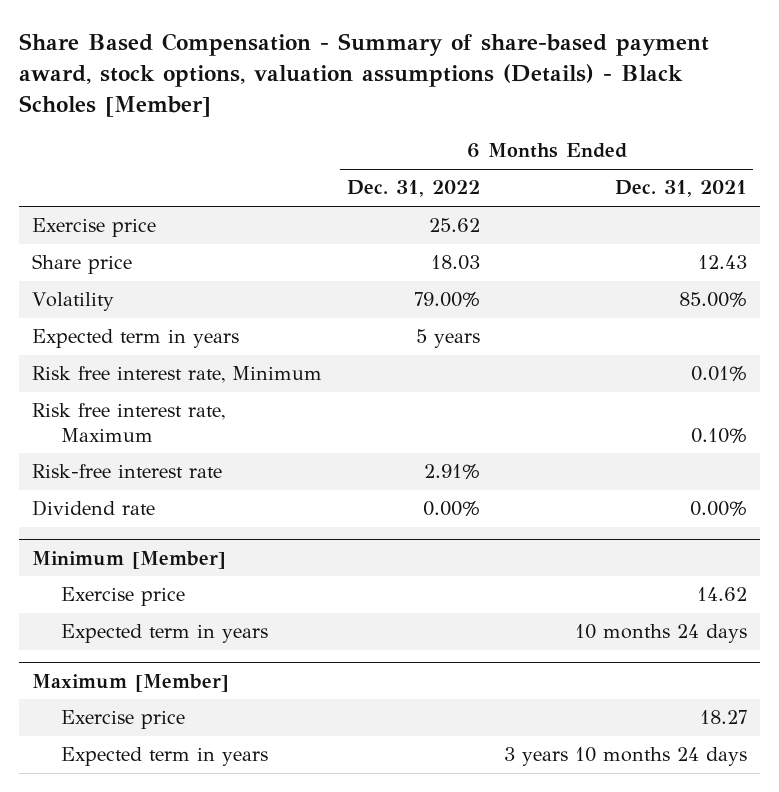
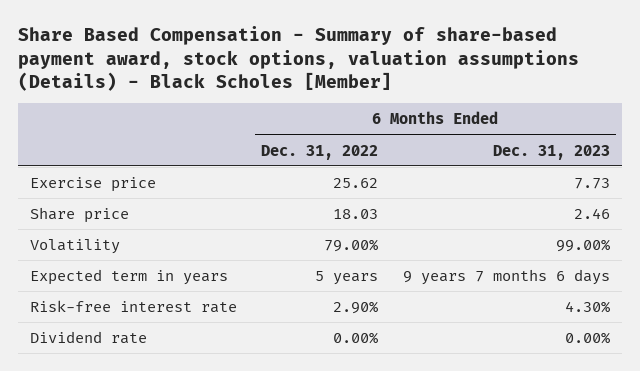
[615,180,748,198] Dec. 31, 2021 -> none
none -> [492,144,610,160] Dec. 31, 2023
[31,366,322,384] Risk free interest rate, Minimum -> none
[31,403,225,442] Risk free interest rate, Maximum -> none
[423,464,480,480] 2.91% -> [333,300,379,314] 2.90%
[31,550,226,569] Minimum [Member] -> none
[61,587,186,607] Exercise price -> none
[61,624,269,644] Expected term in years -> none
[31,673,229,692] Maximum [Member] -> none
[61,710,186,730] Exercise price -> none
[61,747,269,767] Expected term in years -> none

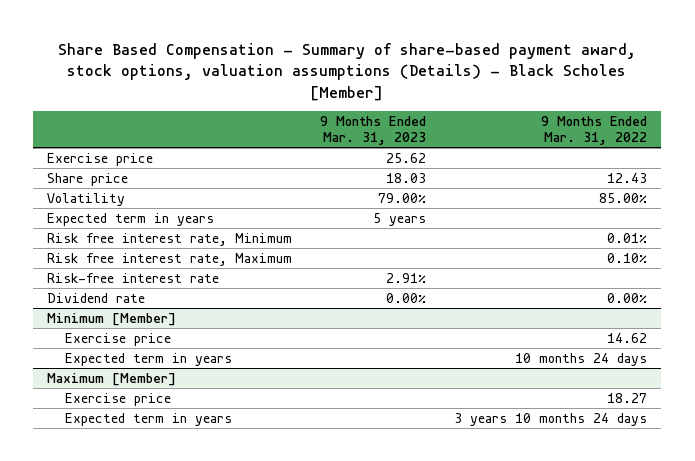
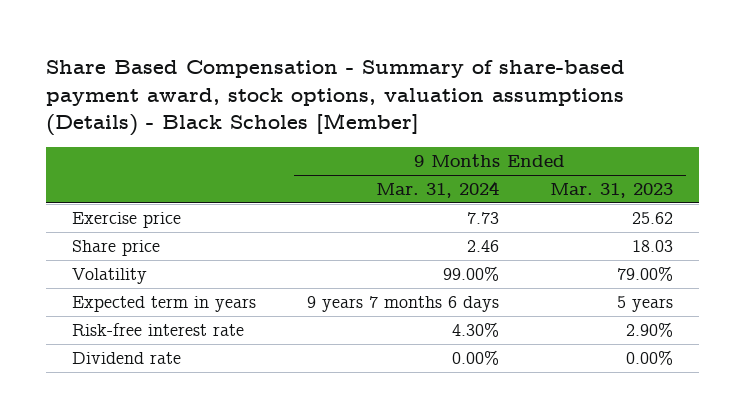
[541,116,648,146] 9 Months Ended Mar. 31, 2022 -> none
none -> [375,181,499,199] Mar. 31, 2024
[47,232,293,246] Risk free interest rate, Minimum -> none
[47,252,293,266] Risk free interest rate, Maximum -> none
[386,272,427,283] 2.91% -> [626,322,674,338] 2.90%
[47,312,177,326] Minimum [Member] -> none
[64,332,171,346] Exercise price -> none
[64,352,232,366] Expected term in years -> none
[47,372,177,386] Maximum [Member] -> none
[64,392,171,406] Exercise price -> none
[64,412,232,426] Expected term in years -> none

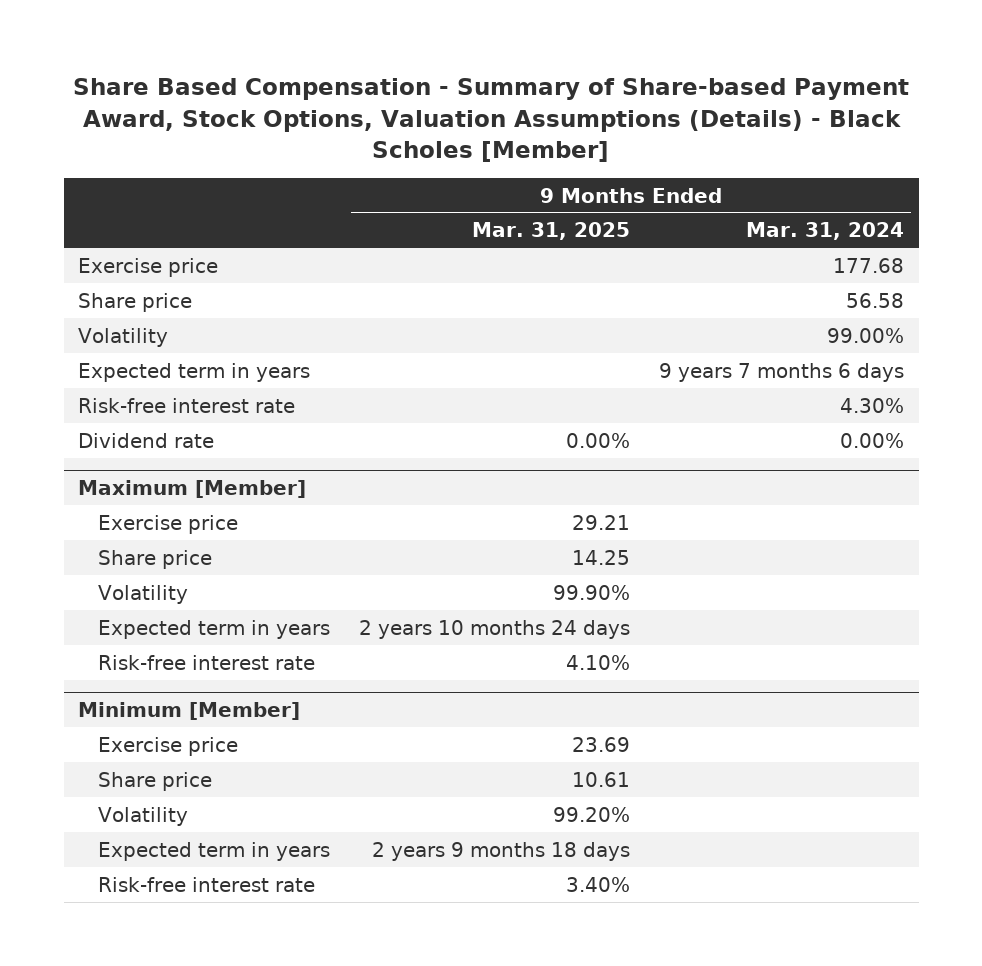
[46,59,626,137] Share Based Compensation - Summary of share-based payment award, stock options, valuation assumptions (Details) - Black Scholes [Member] -> [73,78,910,162] Share Based Compensation - Summary of Share-based Payment Award, Stock Options, Valuation Assumptions (Details) - Black Scholes [Member]
[550,183,674,199] Mar. 31, 2023 -> none
none -> [471,222,630,241] Mar. 31, 2025
[466,212,499,225] 7.73 -> [832,257,904,273] 177.68
[466,240,499,253] 2.46 -> [845,292,904,308] 56.58
none -> [78,479,307,498] Maximum [Member]
none -> [97,514,238,534] Exercise price
none -> [97,549,212,569] Share price
none -> [97,584,188,604] Volatility
none -> [97,619,330,639] Expected term in years
none -> [97,654,315,670] Risk-free interest rate
none -> [78,701,301,720] Minimum [Member]
none -> [97,736,238,756] Exercise price
none -> [97,771,212,791] Share price
none -> [97,806,188,826] Volatility
none -> [97,841,330,861] Expected term in years
none -> [97,876,315,892] Risk-free interest rate

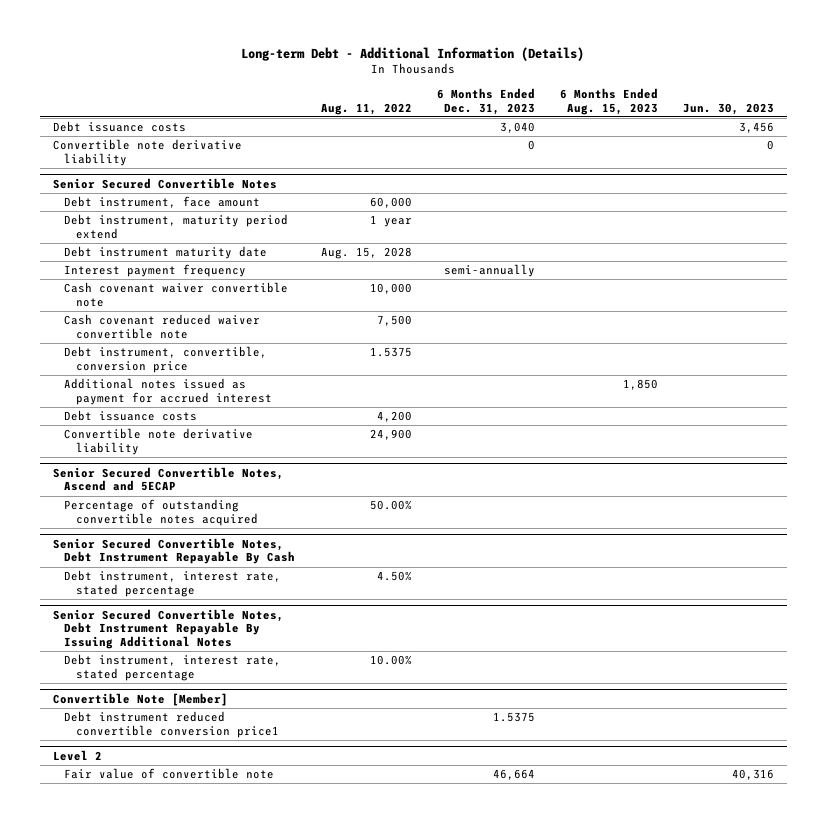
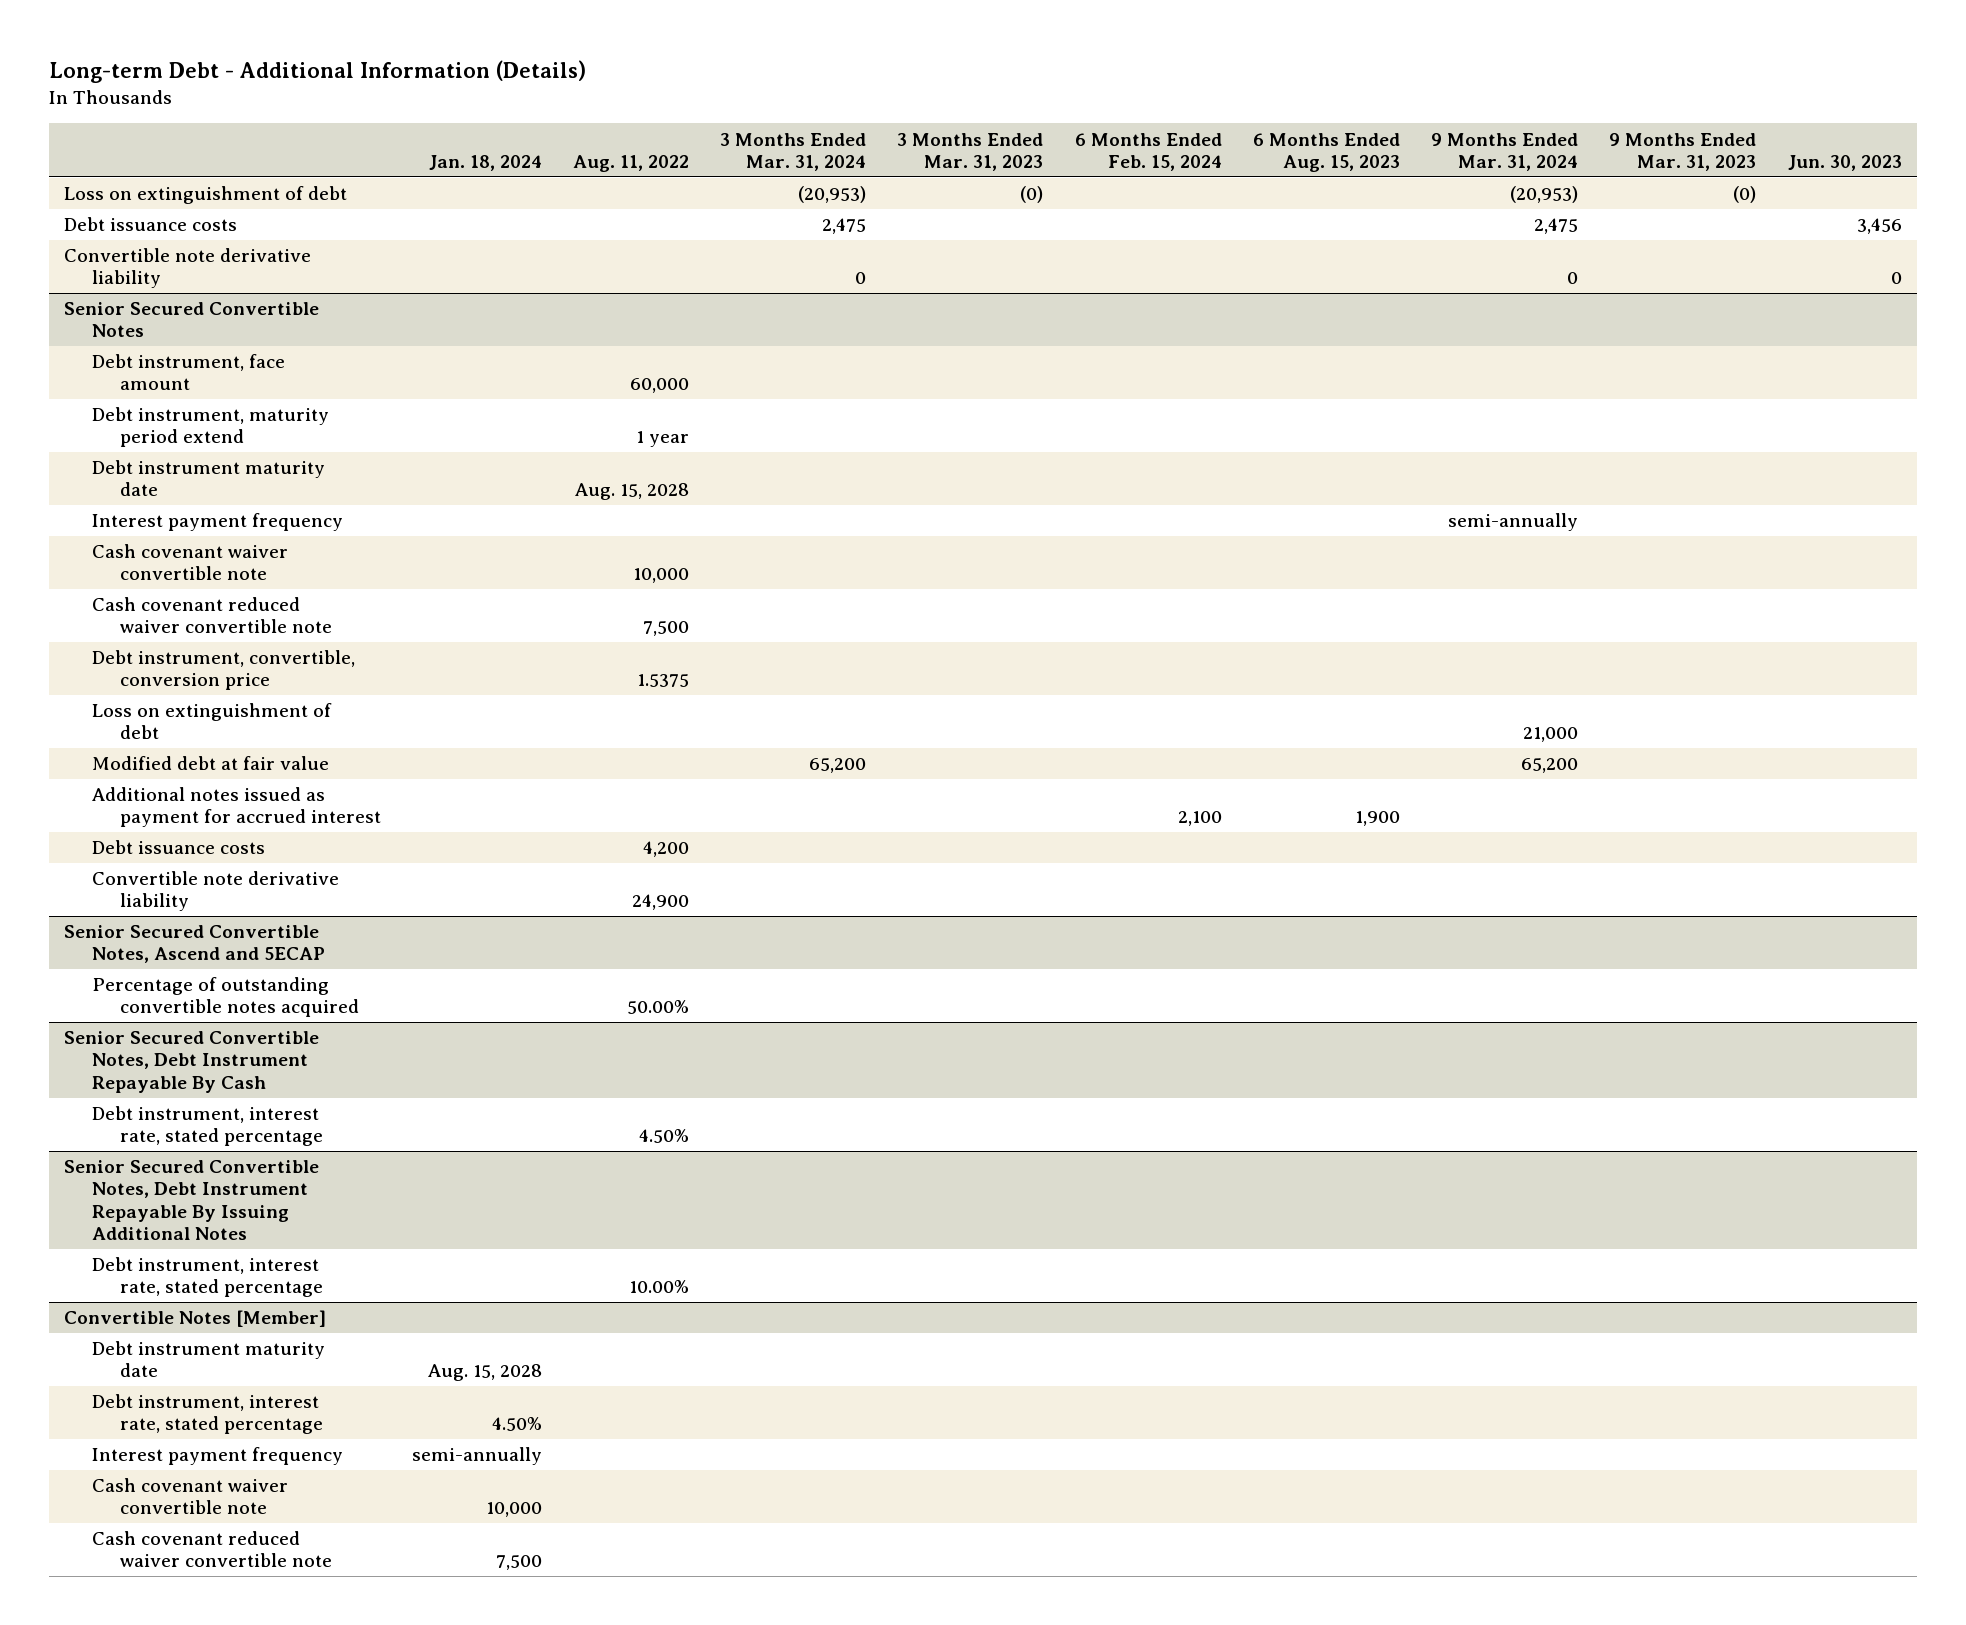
[436,88,535,115] 6 Months Ended Dec. 31, 2023 -> none
none -> [428,154,542,171] Jan. 18, 2024
none -> [720,132,867,171] 3 Months Ended Mar. 31, 2024
none -> [897,132,1044,171] 3 Months Ended Mar. 31, 2023
none -> [1074,132,1222,171] 6 Months Ended Feb. 15, 2024
none -> [1431,132,1579,171] 9 Months Ended Mar. 31, 2024
none -> [1609,132,1757,171] 9 Months Ended Mar. 31, 2023
none -> [64,186,348,205] Loss on extinguishment of debt
none -> [91,703,332,740] Loss on extinguishment of debt
none -> [91,756,329,771] Modified debt at fair value
[622,379,658,391] 1,850 -> [1354,811,1400,827] 1,900
[64,711,280,738] Debt instrument reduced convertible conversion price1 -> none
[52,749,102,761] Level 2 -> none
[64,768,275,780] Fair value of convertible note -> none
[52,692,228,706] Convertible Note [Member] -> [64,1310,327,1328] Convertible Notes [Member]
none -> [91,1341,325,1378] Debt instrument maturity date
none -> [91,1394,323,1435] Debt instrument, interest rate, stated percentage
none -> [91,1447,343,1466] Interest payment frequency
none -> [91,1478,288,1515] Cash covenant waiver convertible note
none -> [91,1531,332,1568] Cash covenant reduced waiver convertible note

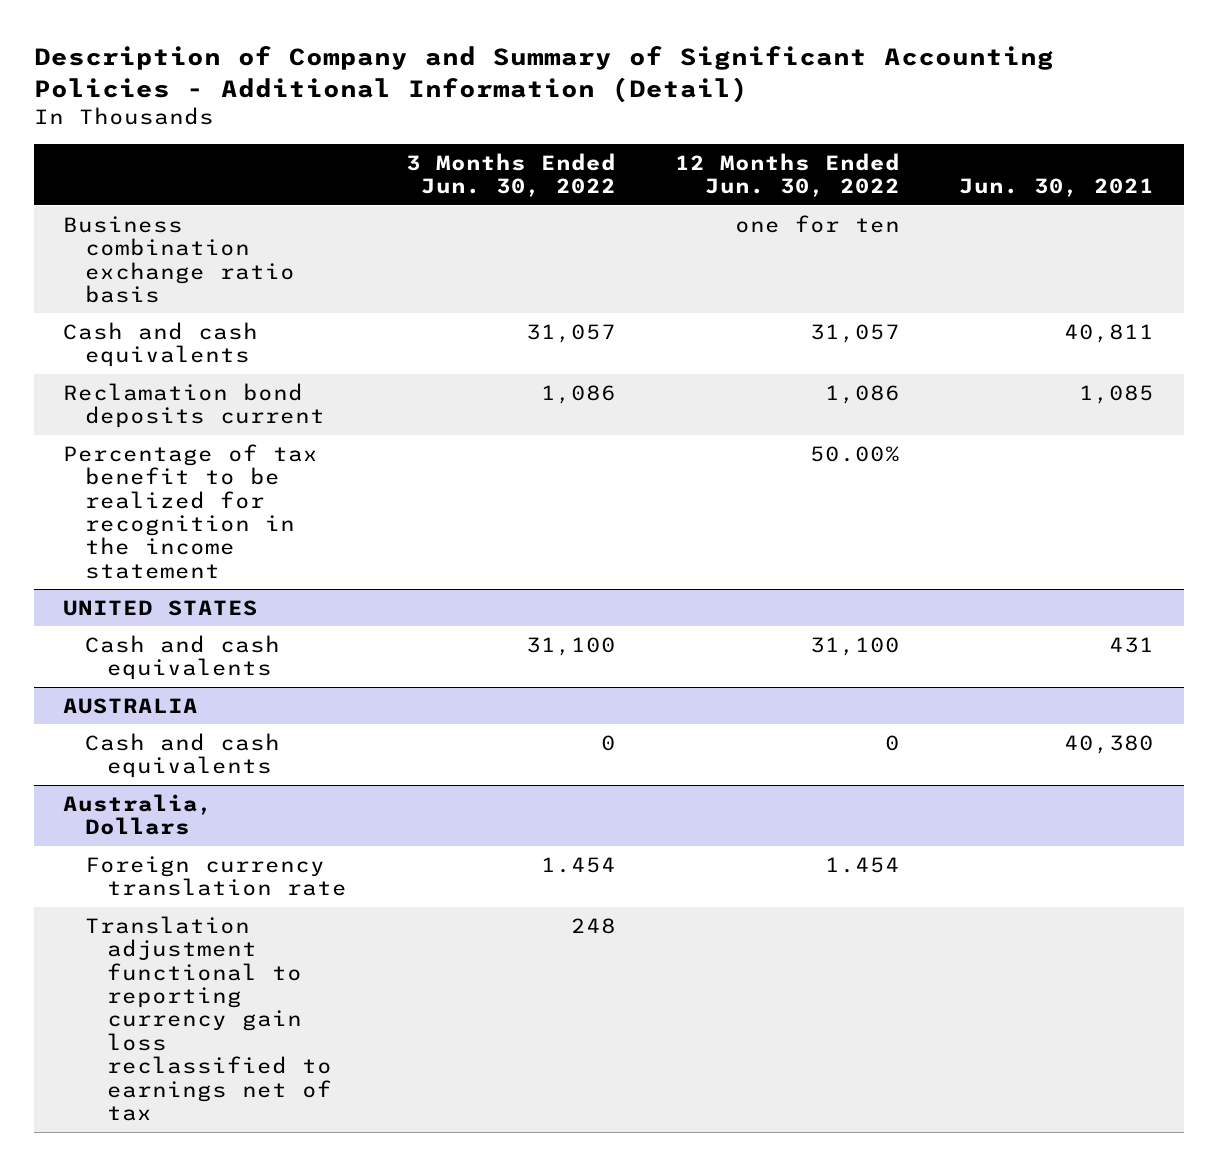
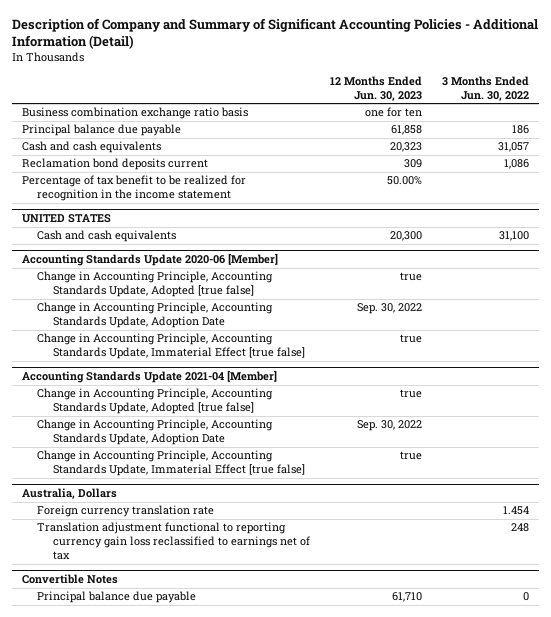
[675,153,901,198] 12 Months Ended Jun. 30, 2022 -> none
[959,178,1155,198] Jun. 30, 2021 -> none
none -> [329,75,422,101] 12 Months Ended Jun. 30, 2023
none -> [21,124,181,137] Principal balance due payable
[63,697,199,714] AUSTRALIA -> none
[85,732,281,779] Cash and cash equivalents -> none
none -> [21,253,278,267] Accounting Standards Update 2020-06 [Member]
none -> [37,271,274,298] Change in Accounting Principle, Accounting Standards Update, Adopted [true false]
none -> [37,302,274,329] Change in Accounting Principle, Accounting Standards Update, Adoption Date
none -> [37,333,305,360] Change in Accounting Principle, Accounting Standards Update, Immaterial Effect [true false]
none -> [21,370,277,384] Accounting Standards Update 2021-04 [Member]
none -> [37,388,274,415] Change in Accounting Principle, Accounting Standards Update, Adopted [true false]
none -> [37,419,274,446] Change in Accounting Principle, Accounting Standards Update, Adoption Date
none -> [37,450,305,477] Change in Accounting Principle, Accounting Standards Update, Immaterial Effect [true false]
none -> [21,574,118,585] Convertible Notes
none -> [37,591,197,604] Principal balance due payable

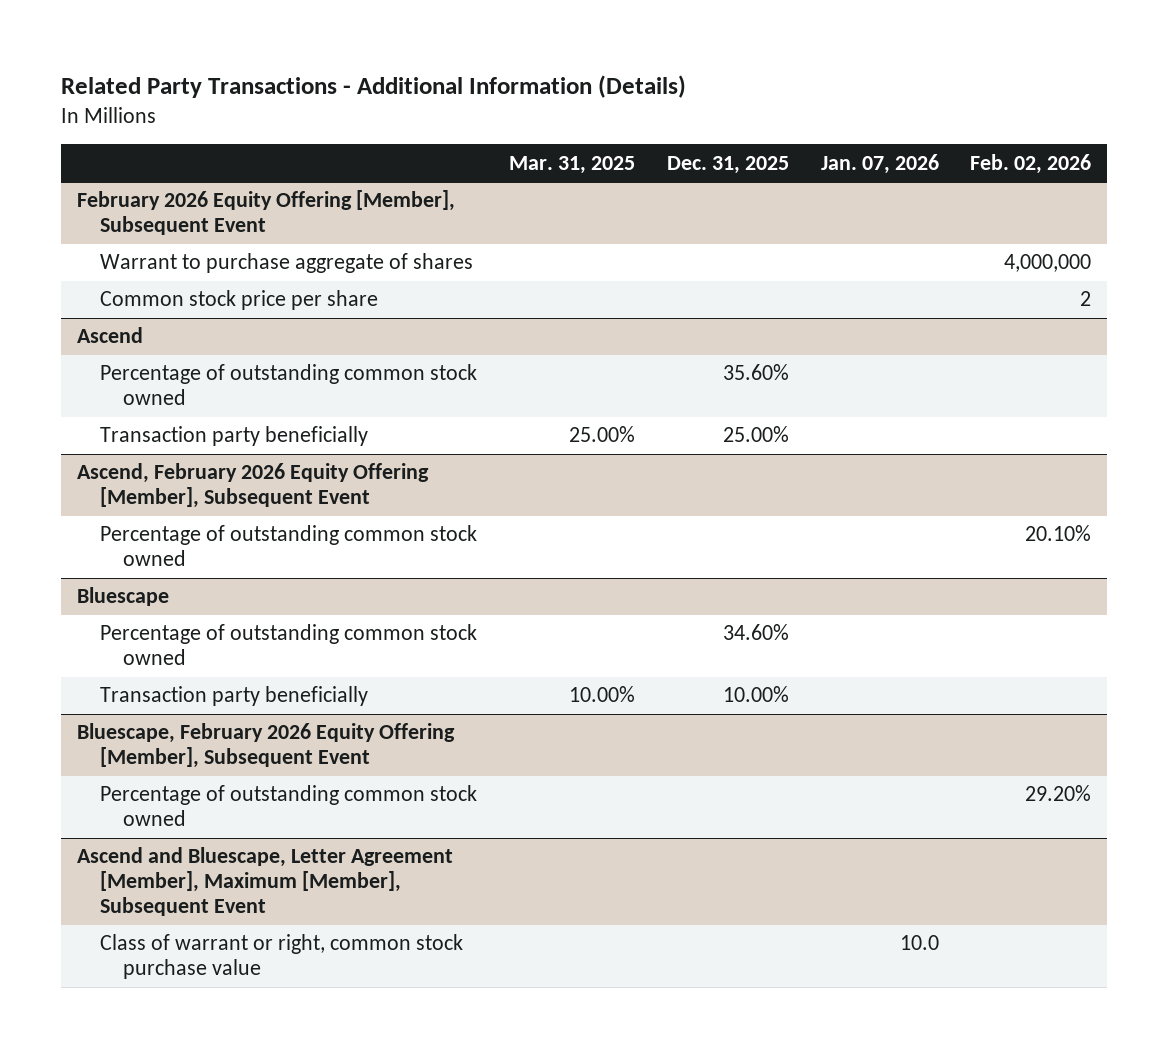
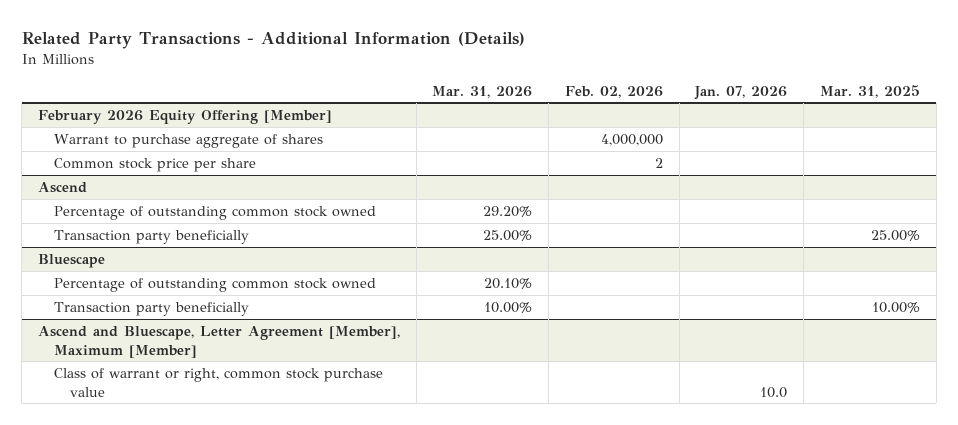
[666,155,789,174] Dec. 31, 2025 -> none
none -> [432,85,533,98] Mar. 31, 2026
[77,190,456,236] February 2026 Equity Offering [Member], Subsequent Event -> [37,109,332,124] February 2026 Equity Offering [Member]
[77,463,430,509] Ascend, February 2026 Equity Offering [Member], Subsequent Event -> none
[100,525,478,567] Percentage of outstanding common stock owned -> none
[77,723,456,769] Bluescape, February 2026 Equity Offering [Member], Subsequent Event -> none
[100,785,478,827] Percentage of outstanding common stock owned -> none
[77,847,454,917] Ascend and Bluescape, Letter Agreement [Member], Maximum [Member], Subsequent Event -> [37,325,400,358] Ascend and Bluescape, Letter Agreement [Member], Maximum [Member]

